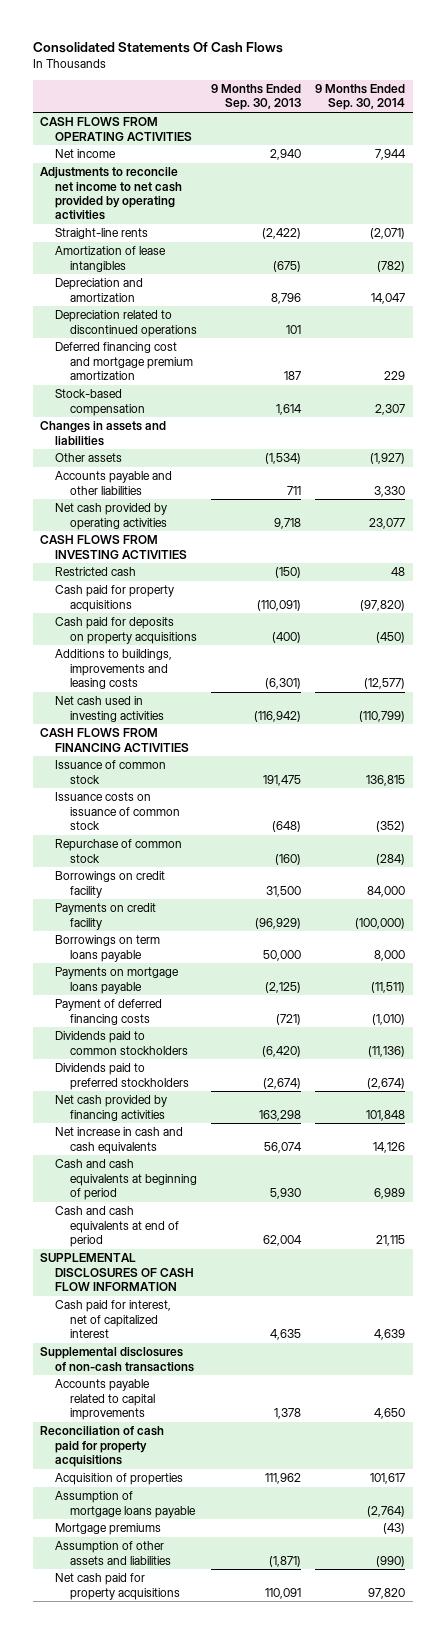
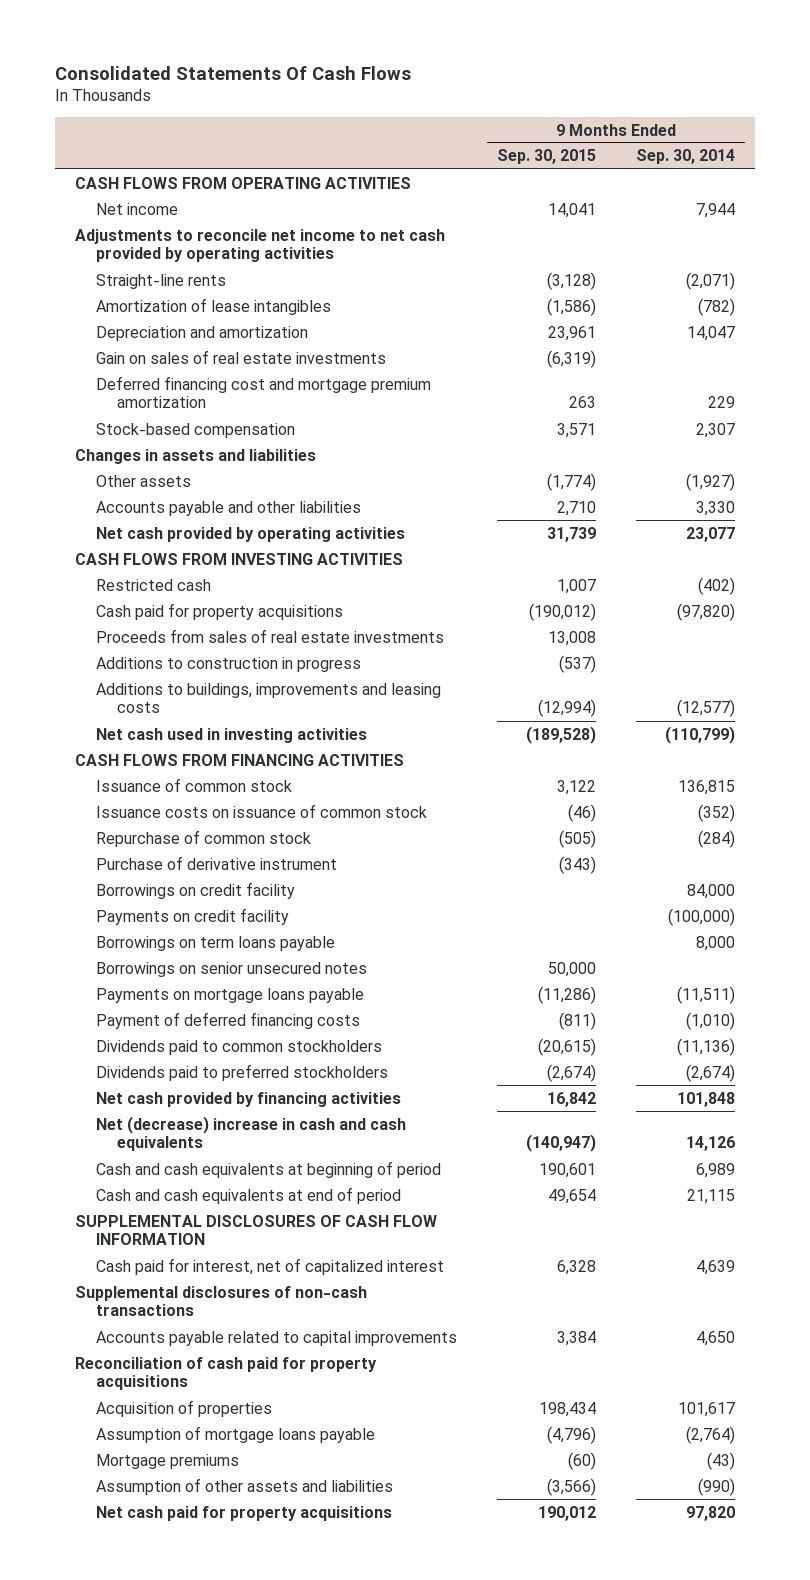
[210,84,301,111] 9 Months Ended Sep. 30, 2013 -> none
none -> [497,149,597,165] Sep. 30, 2015
[55,310,197,337] Depreciation related to discontinued operations -> none
none -> [95,349,386,364] Gain on sales of real estate investments
[391,567,406,577] 48 -> [698,576,736,595] (402)
[55,617,197,644] Cash paid for deposits on property acquisitions -> none
none -> [95,628,444,643] Proceeds from sales of real estate investments
none -> [95,656,361,672] Additions to construction in progress
none -> [95,855,337,870] Purchase of derivative instrument
none -> [95,961,367,977] Borrowings on senior unsecured notes
[55,1127,184,1154] Net increase in cash and cash equivalents -> [95,1115,406,1152] Net (decrease) increase in cash and cash equivalents

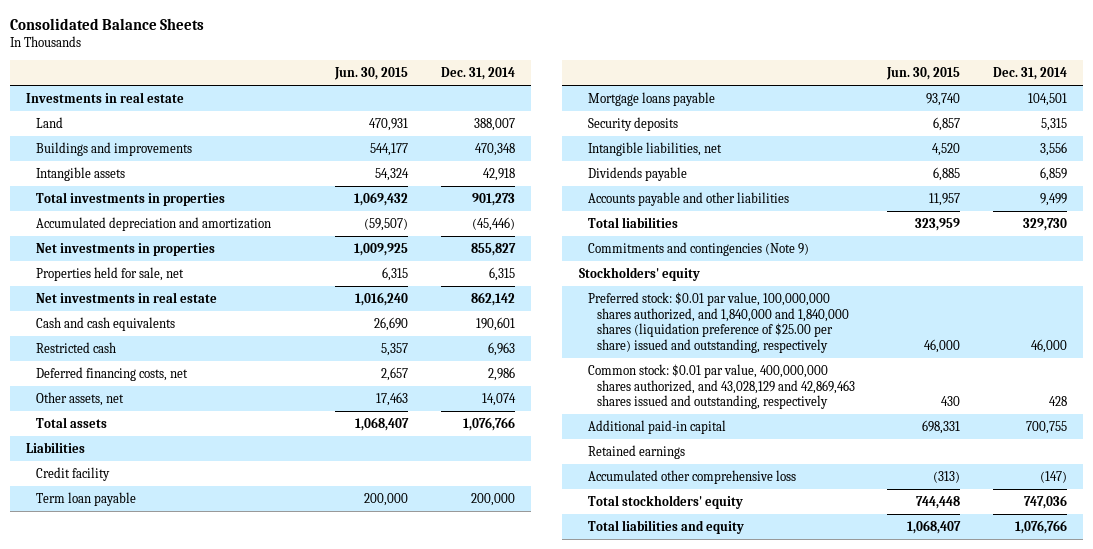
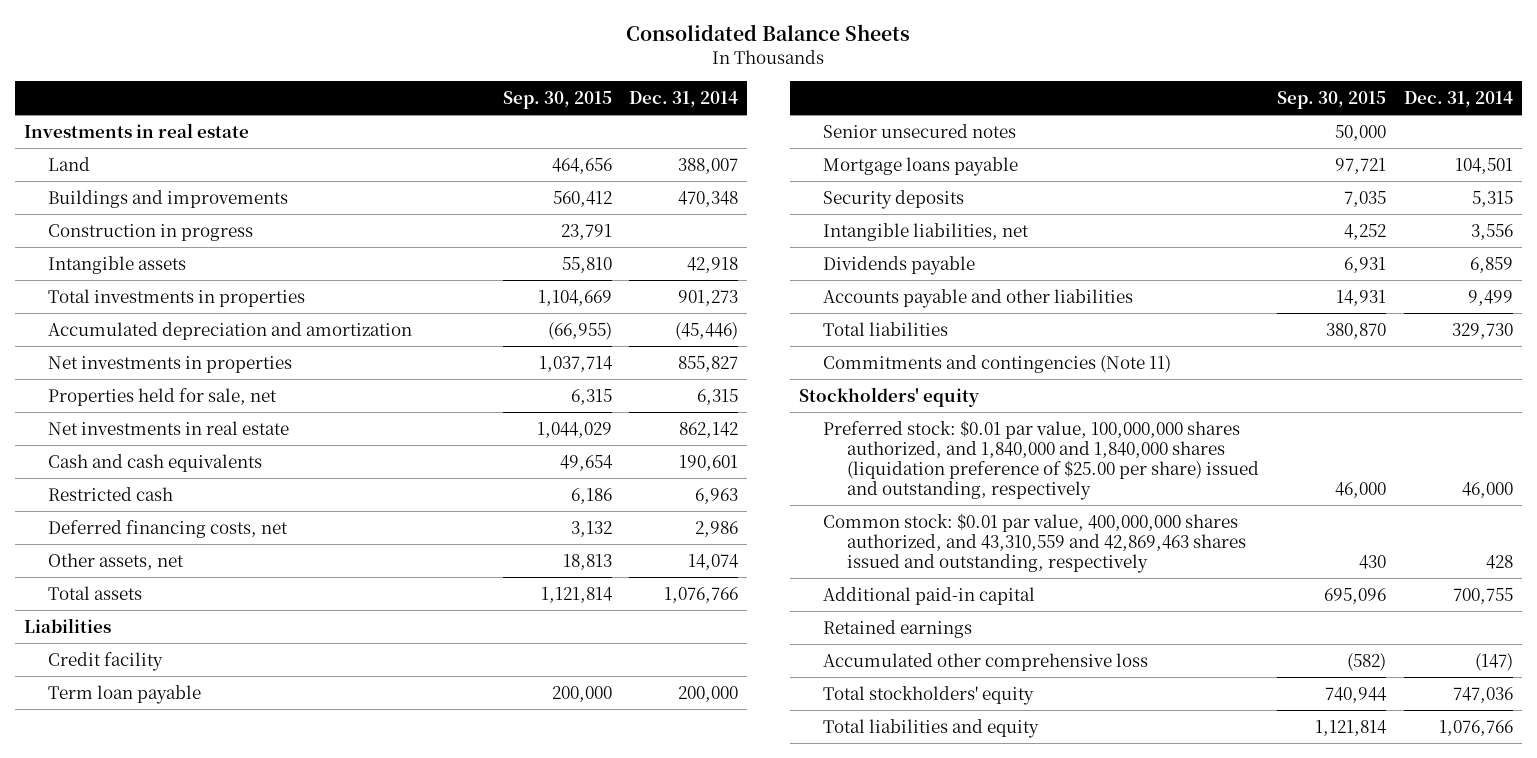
[334,66,409,80] Jun. 30, 2015 -> none
none -> [502,90,612,109] Sep. 30, 2015
none -> [48,223,254,241] Construction in progress
none -> [822,123,1016,138] Senior unsecured notes
[587,241,809,256] Commitments and contingencies (Note 9) -> [822,354,1171,373] Commitments and contingencies (Note 11)
[587,363,856,410] Common stock: $0.01 par value, 400,000,000 shares authorized, and 43,028,129 and 42,869,463 shares issued and outstanding, respectively -> [822,512,1246,573] Common stock: $0.01 par value, 400,000,000 shares authorized, and 43,310,559 and 42,869,463 shares issued and outstanding, respectively

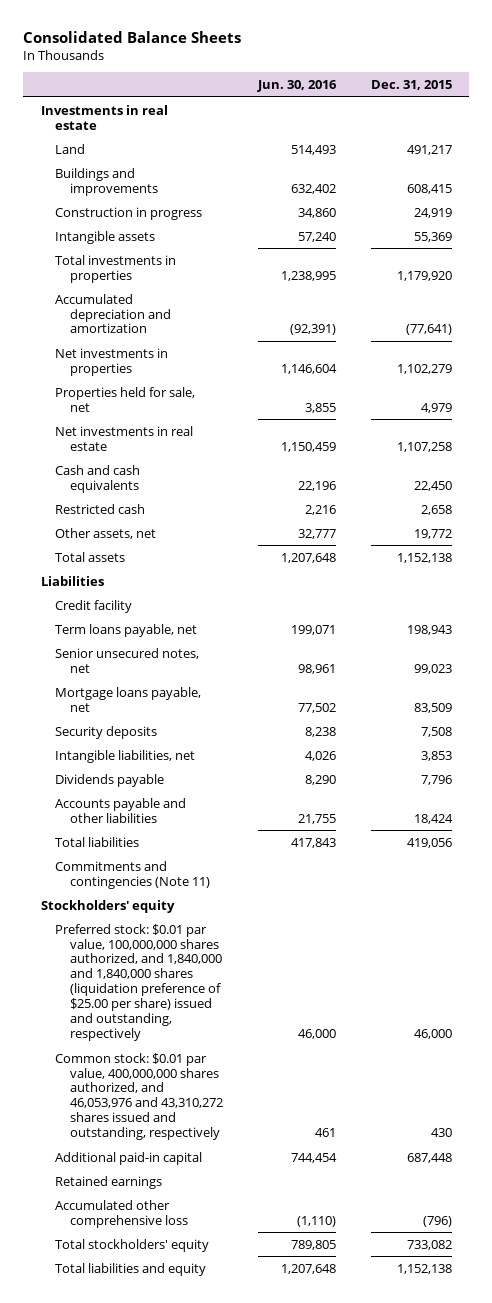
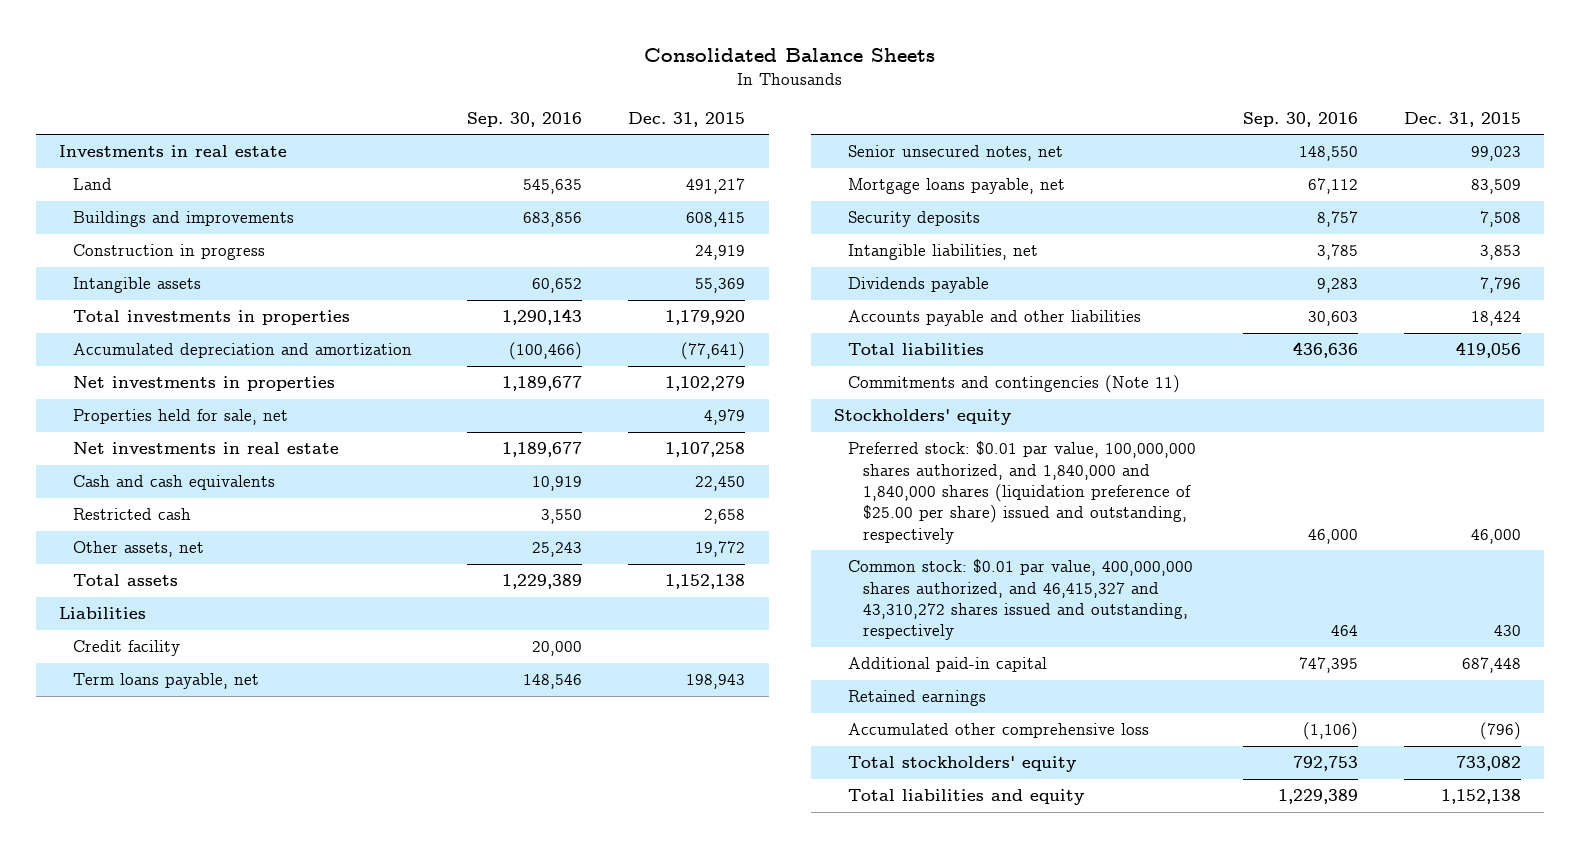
[256,80,337,93] Jun. 30, 2016 -> none
none -> [467,112,583,128] Sep. 30, 2016
[55,1052,224,1141] Common stock: $0.01 par value, 400,000,000 shares authorized, and 46,053,976 and 43,310,272 shares issued and outstanding, respectively -> [848,559,1194,641] Common stock: $0.01 par value, 400,000,000 shares authorized, and 46,415,327 and 43,310,272 shares issued and outstanding, respectively

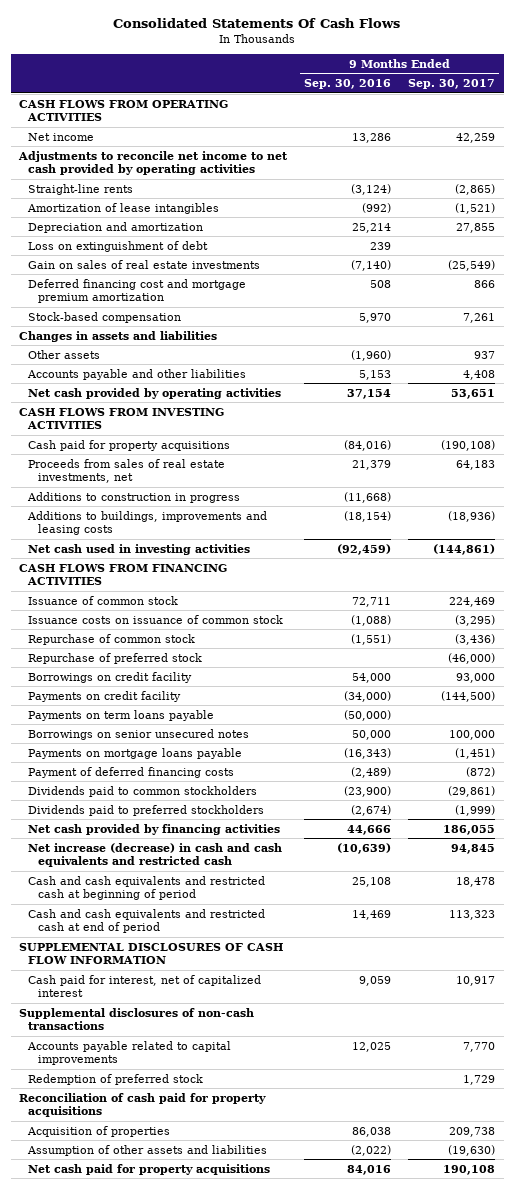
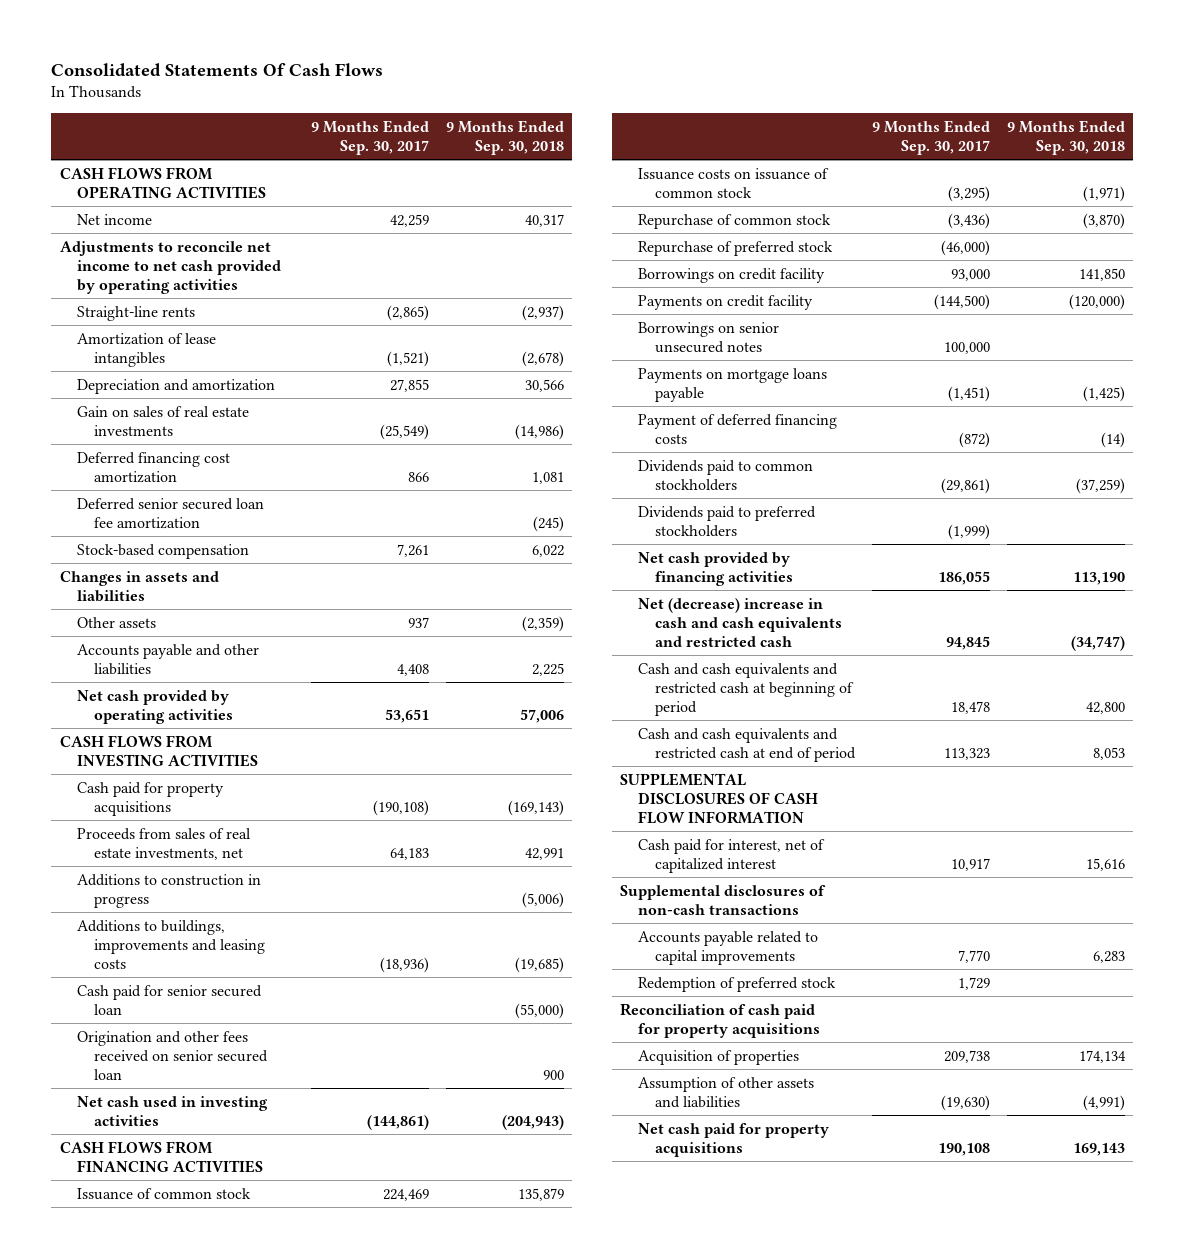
[304,79,392,90] Sep. 30, 2016 -> none
none -> [445,119,564,155] 9 Months Ended Sep. 30, 2018
[28,240,209,252] Loss on extinguishment of debt -> none
[28,278,247,304] Deferred financing cost and mortgage premium amortization -> [76,451,230,483] Deferred financing cost amortization
none -> [76,497,264,529] Deferred senior secured loan fee amortization
none -> [76,984,262,1015] Cash paid for senior secured loan
none -> [76,1030,268,1080] Origination and other fees received on senior secured loan
[28,709,215,721] Payments on term loans payable -> none
[28,842,283,868] Net increase (decrease) in cash and cash equivalents and restricted cash -> [637,597,842,647] Net (decrease) increase in cash and cash equivalents and restricted cash

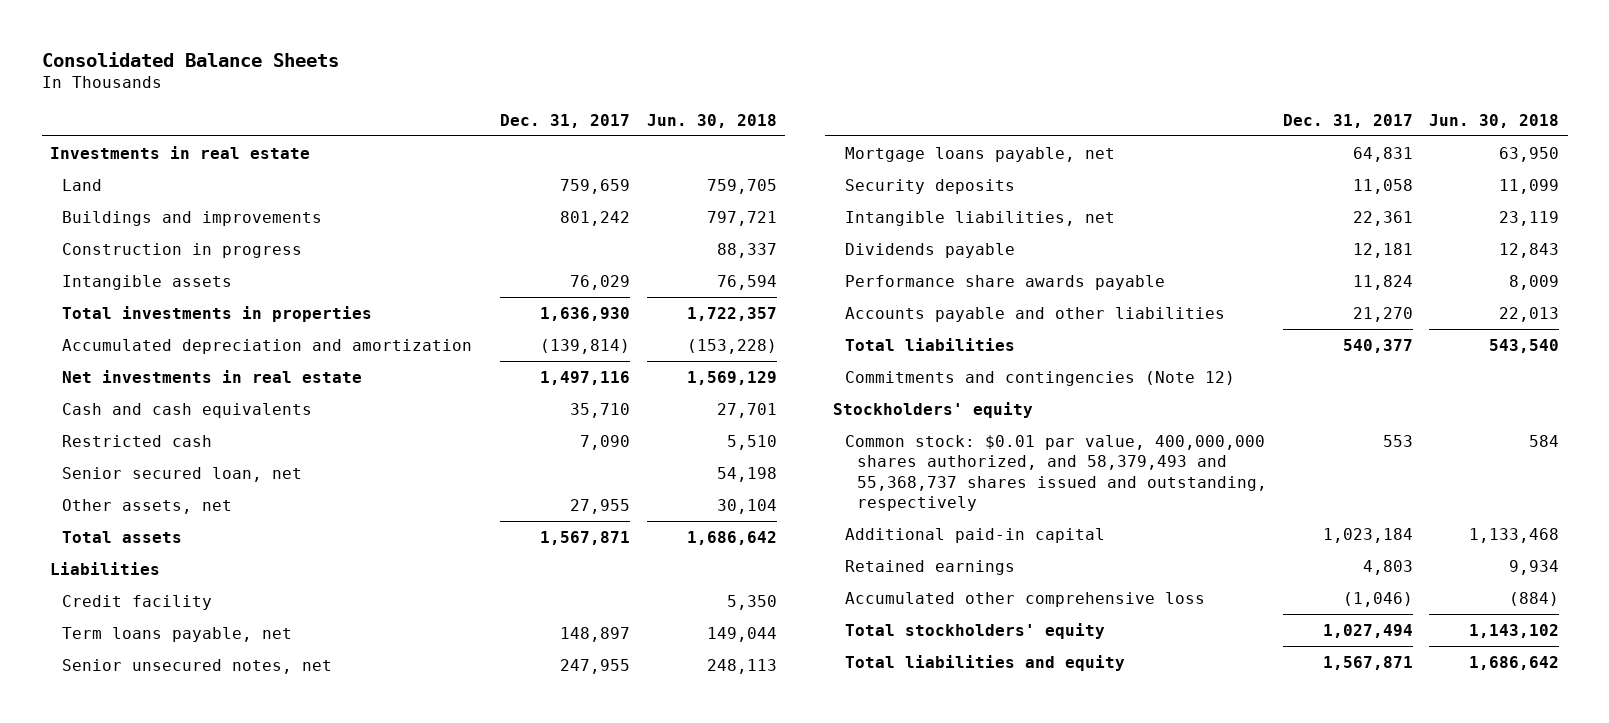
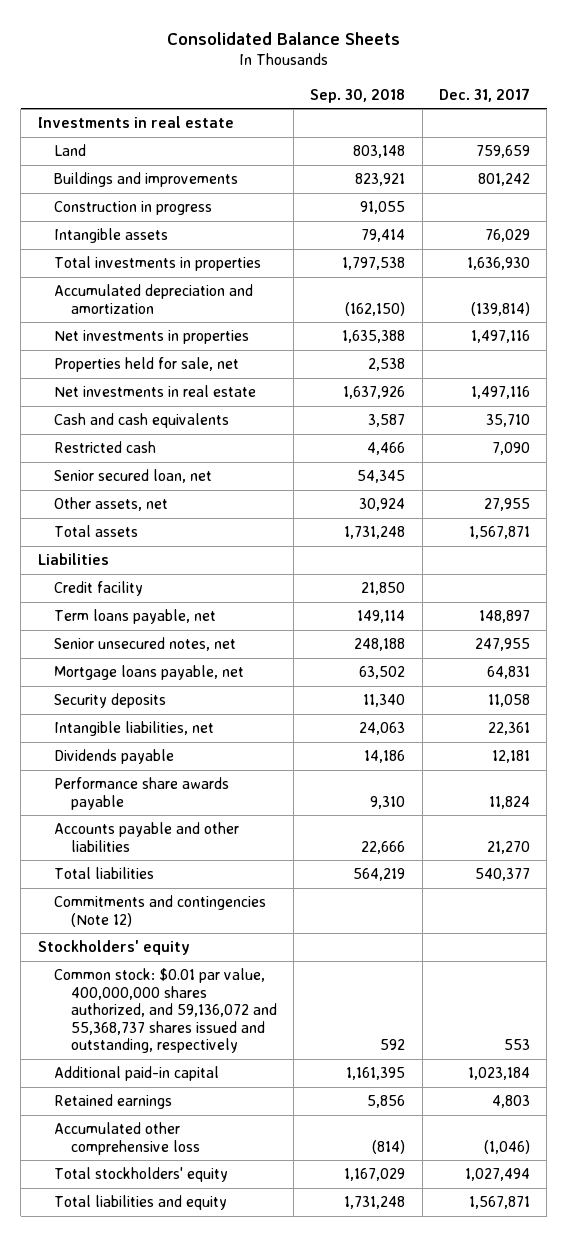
[646,113,777,128] Jun. 30, 2018 -> none
none -> [310,88,406,103] Sep. 30, 2018
none -> [54,330,250,345] Net investments in properties
none -> [54,357,240,373] Properties held for sale, net
[844,434,1267,511] Common stock: $0.01 par value, 400,000,000 shares authorized, and 58,379,493 and 55,368,737 shares issued and outstanding, respectively -> [54,968,277,1054] Common stock: $0.01 par value, 400,000,000 shares authorized, and 59,136,072 and 55,368,737 shares issued and outstanding, respectively

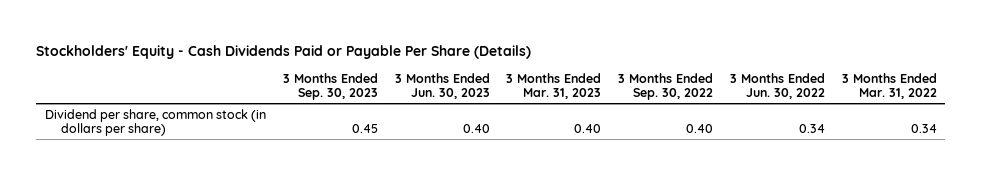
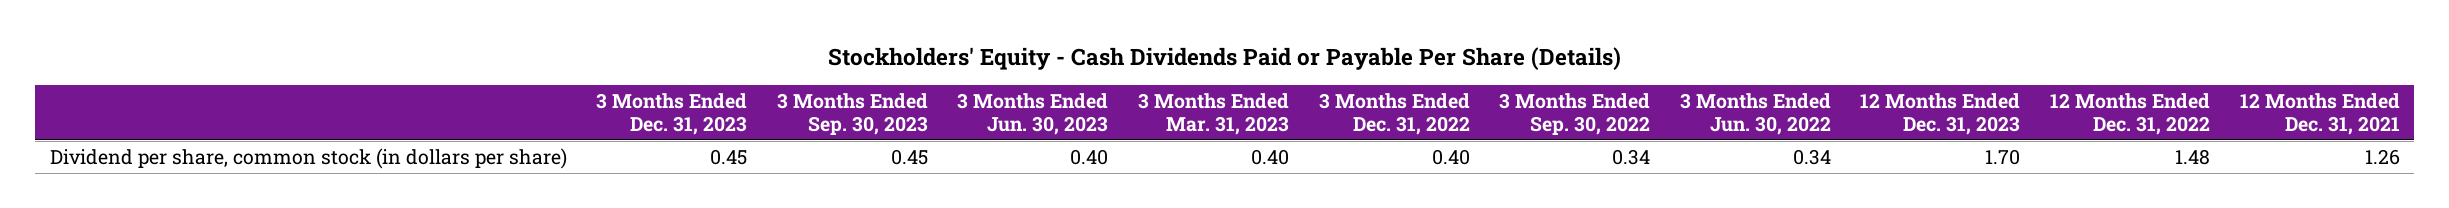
[841,72,937,100] 3 Months Ended Mar. 31, 2022 -> none
none -> [596,92,748,135] 3 Months Ended Dec. 31, 2023
none -> [1318,92,1470,135] 3 Months Ended Dec. 31, 2022
none -> [1860,92,2021,135] 12 Months Ended Dec. 31, 2023
none -> [2049,92,2210,135] 12 Months Ended Dec. 31, 2022
none -> [2239,92,2400,135] 12 Months Ended Dec. 31, 2021
[686,124,714,134] 0.40 -> [1612,148,1651,165] 0.34

